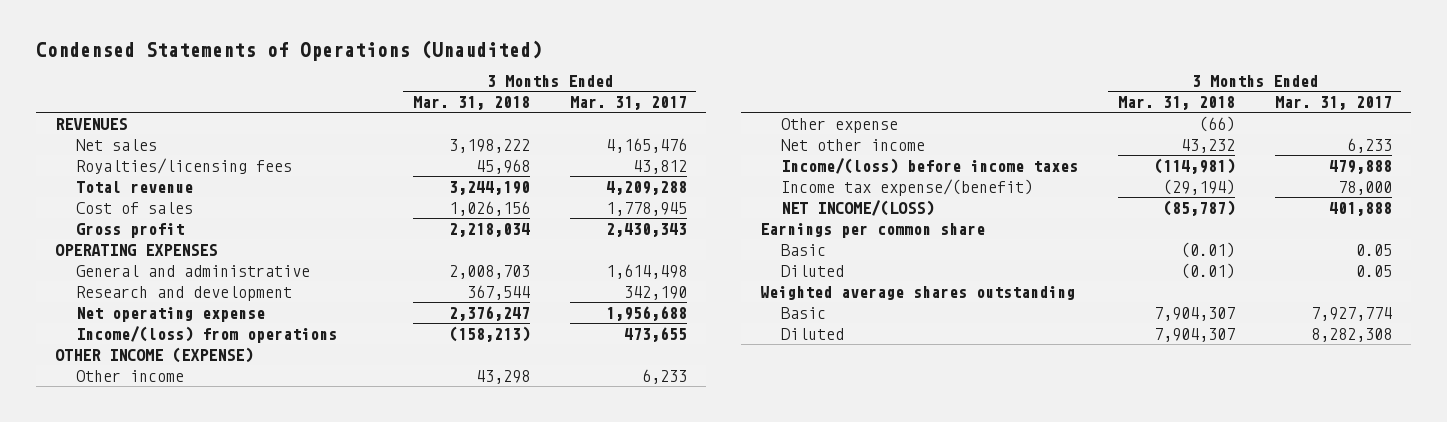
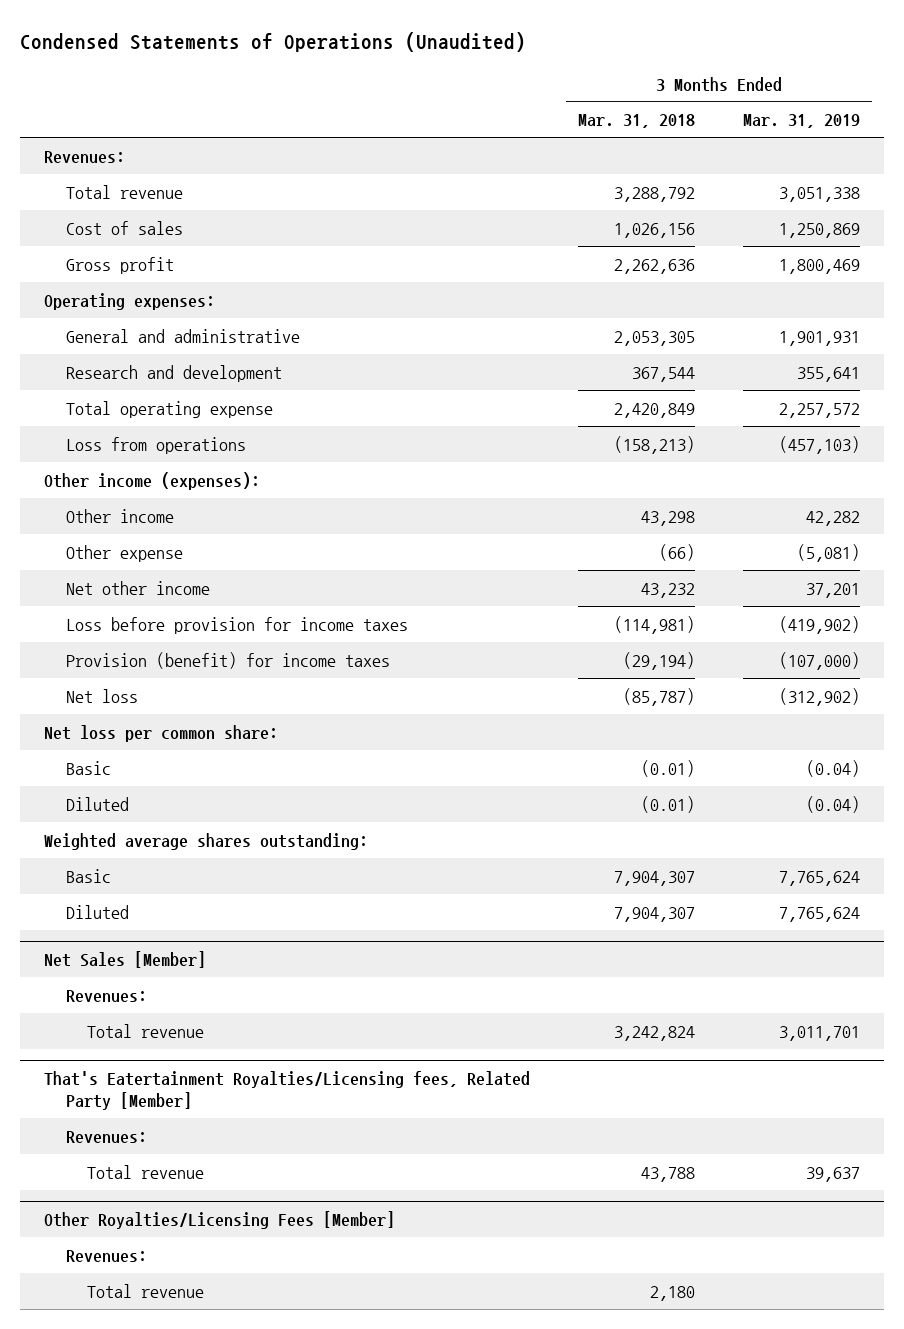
[569,96,687,111] Mar. 31, 2017 -> none
none -> [742,114,860,129] Mar. 31, 2019
[76,138,158,151] Net sales -> none
[76,157,293,174] Royalties/licensing fees -> none
[55,117,128,130] REVENUES -> [44,150,126,163] Revenues:
[448,180,530,195] 3,244,190 -> [613,186,695,202] 3,288,792
[448,222,530,237] 2,218,034 -> [613,258,695,274] 2,262,636
[55,243,218,256] OPERATING EXPENSES -> [44,292,216,310] Operating expenses:
[448,264,530,279] 2,008,703 -> [613,330,695,346] 2,053,305
[76,306,266,322] Net operating expense -> [65,400,273,418] Total operating expense
[448,305,530,321] 2,376,247 -> [613,402,695,418] 2,420,849
[76,325,338,343] Income/(loss) from operations -> [65,436,246,454] Loss from operations
[55,346,254,363] OTHER INCOME (EXPENSE) -> [44,471,261,490] Other income (expenses):
[781,157,1079,174] Income/(loss) before income taxes -> [65,616,408,634] Loss before provision for income taxes
[781,178,1034,196] Income tax expense/(benefit) -> [65,651,390,669] Provision (benefit) for income taxes
[781,199,935,216] NET INCOME/(LOSS) -> [65,688,138,703] Net loss
[760,222,986,238] Earnings per common share -> [44,724,279,742] Net loss per common share:
[760,285,1076,300] Weighted average shares outstanding -> [44,832,369,850] Weighted average shares outstanding:
none -> [44,950,207,968] Net Sales [Member]
none -> [65,989,147,1002] Revenues:
none -> [87,1023,205,1038] Total revenue
none -> [44,1070,531,1111] That's Eatertainment Royalties/Licensing fees, Related Party [Member]
none -> [65,1130,147,1143] Revenues:
none -> [87,1164,205,1179] Total revenue
none -> [44,1210,396,1229] Other Royalties/Licensing Fees [Member]
none -> [65,1249,147,1262] Revenues:
none -> [87,1283,205,1298] Total revenue

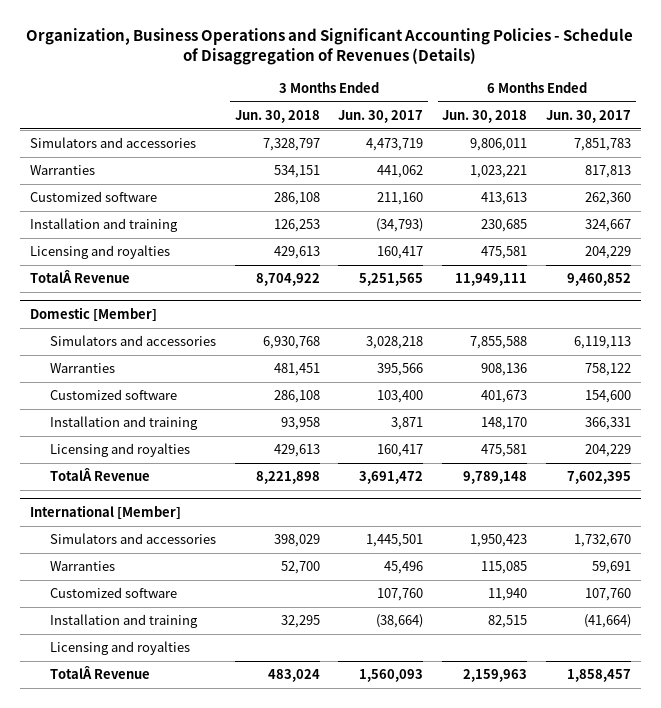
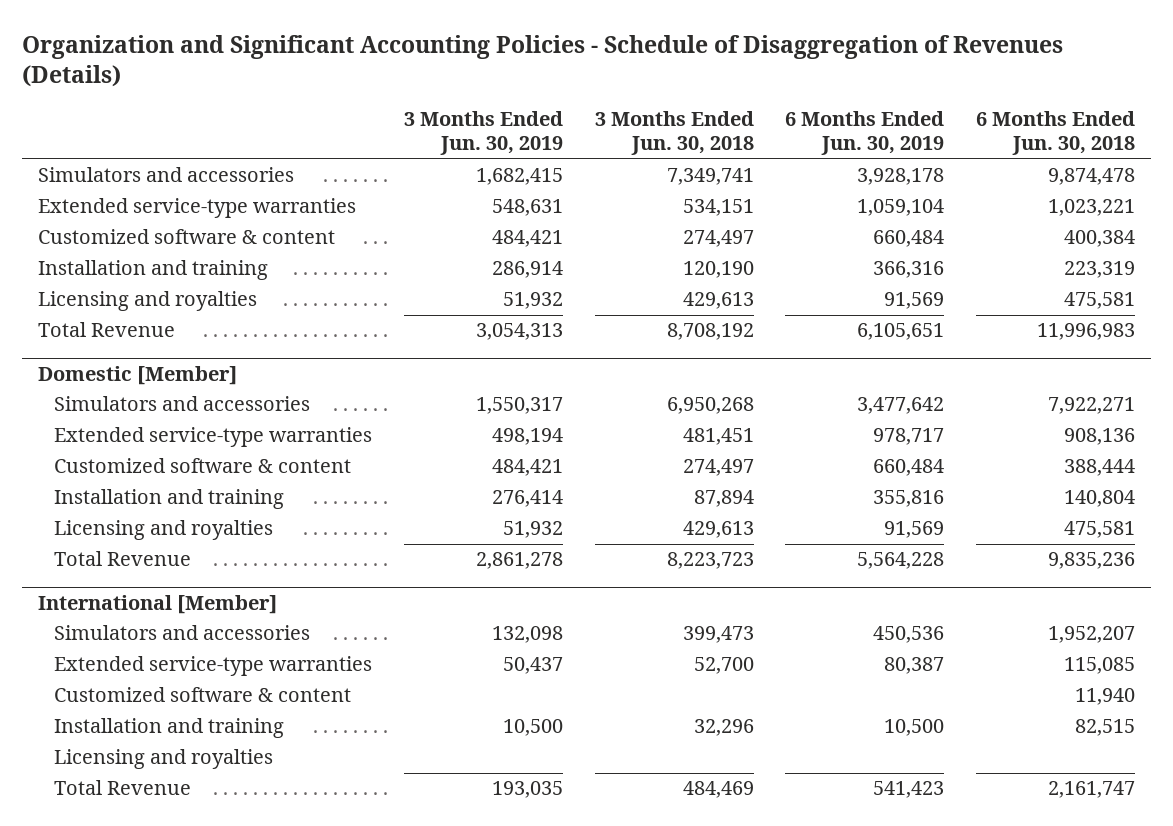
[26,27,634,66] Organization, Business Operations and Significant Accounting Policies - Schedule of Disaggregation of Revenues (Details) -> [21,34,1063,88] Organization and Significant Accounting Policies - Schedule of Disaggregation of Revenues (Details)
[338,109,424,123] Jun. 30, 2017 -> none
[546,109,632,123] Jun. 30, 2017 -> none
none -> [404,110,564,156] 3 Months Ended Jun. 30, 2019
none -> [785,110,945,156] 6 Months Ended Jun. 30, 2019
[262,138,320,152] 7,328,797 -> [666,168,754,186] 7,349,741
[470,138,528,152] 9,806,011 -> [1048,168,1136,186] 9,874,478
[29,165,95,176] Warranties -> [37,198,356,219] Extended service-type warranties
[29,191,157,203] Customized software -> [37,229,335,245] Customized software & content
[273,192,320,206] 286,108 -> [682,230,754,248] 274,497
[481,192,528,206] 413,613 -> [1064,230,1136,248] 400,384
[273,219,320,233] 126,253 -> [682,261,754,279] 120,190
[481,219,528,233] 230,685 -> [1064,261,1136,279] 223,319
[29,270,130,284] TotalÂ Revenue -> [37,322,175,338] Total Revenue
[255,273,320,287] 8,704,922 -> [666,323,754,341] 8,708,192
[455,273,528,287] 11,949,111 -> [1037,323,1136,341] 11,996,983
[262,336,320,350] 6,930,768 -> [666,397,754,415] 6,950,268
[470,336,528,350] 7,855,588 -> [1048,397,1136,415] 7,922,271
[49,363,115,374] Warranties -> [54,427,373,448] Extended service-type warranties
[49,389,177,401] Customized software -> [54,458,352,474] Customized software & content
[273,390,320,404] 286,108 -> [682,459,754,477] 274,497
[481,390,528,404] 401,673 -> [1064,459,1136,477] 388,444
[280,417,320,431] 93,958 -> [693,490,754,508] 87,894
[481,417,528,431] 148,170 -> [1064,490,1136,508] 140,804
[49,468,150,482] TotalÂ Revenue -> [54,551,192,567] Total Revenue
[255,471,320,485] 8,221,898 -> [666,552,754,570] 8,223,723
[463,471,528,485] 9,789,148 -> [1048,552,1136,570] 9,835,236
[273,534,320,548] 398,029 -> [682,626,754,644] 399,473
[470,534,528,548] 1,950,423 -> [1048,626,1136,644] 1,952,207
[49,561,115,572] Warranties -> [54,656,373,677] Extended service-type warranties
[49,587,177,599] Customized software -> [54,687,352,703] Customized software & content
[280,615,320,629] 32,295 -> [693,719,754,737] 32,296
[49,666,150,680] TotalÂ Revenue -> [54,780,192,796] Total Revenue
[267,669,320,683] 483,024 -> [682,781,754,799] 484,469
[463,669,528,683] 2,159,963 -> [1048,781,1136,799] 2,161,747

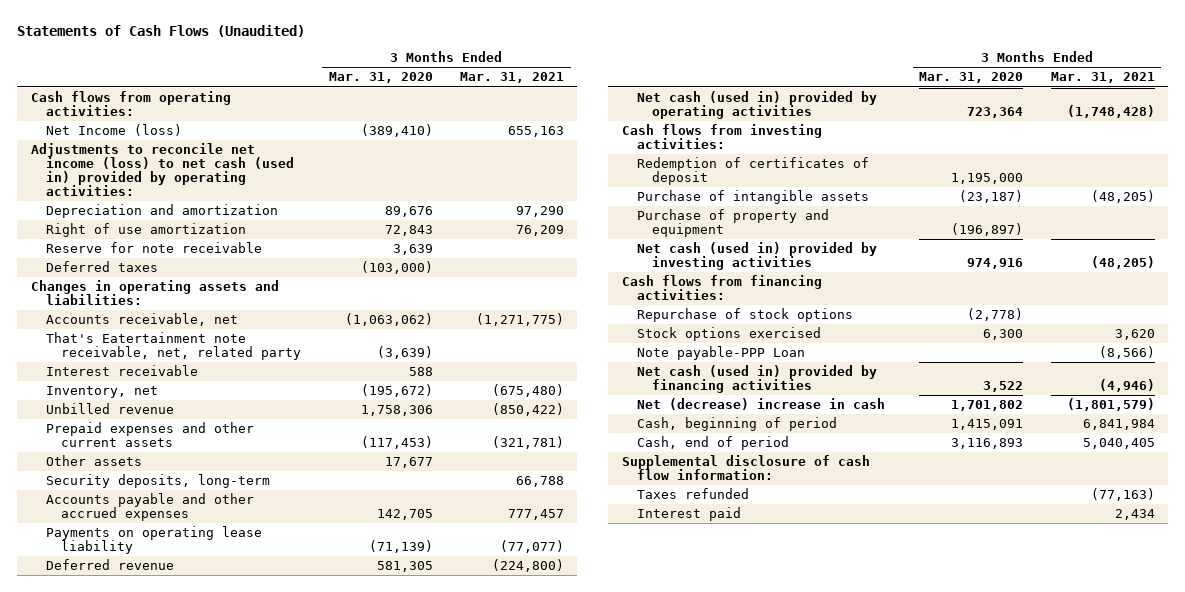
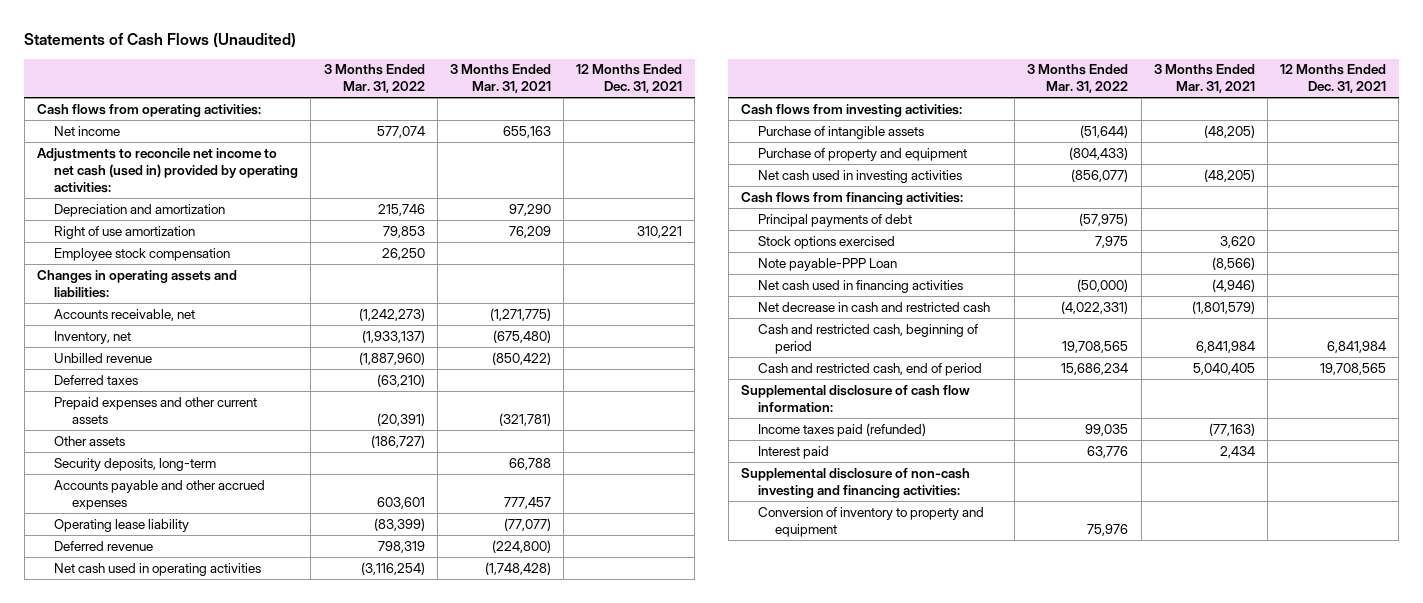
[328,72,433,84] Mar. 31, 2020 -> none
none -> [323,64,425,94] 3 Months Ended Mar. 31, 2022
none -> [576,64,683,94] 12 Months Ended Dec. 31, 2021
[46,123,183,136] Net Income (loss) -> [54,125,121,136] Net income
[30,142,295,197] Adjustments to reconcile net income (loss) to net cash (used in) provided by operating activities: -> [36,147,299,193] Adjustments to reconcile net income to net cash (used in) provided by operating activities:
[46,241,263,253] Reserve for note receivable -> none
none -> [54,247,231,261] Employee stock compensation
[46,331,302,361] That's Eatertainment note receivable, net, related party -> none
[46,364,199,376] Interest receivable -> none
[46,260,159,272] Deferred taxes -> [54,374,139,385] Deferred taxes
[46,525,263,555] Payments on operating lease liability -> [54,518,190,532] Operating lease liability
[636,90,877,120] Net cash (used in) provided by operating activities -> [54,562,262,576] Net cash used in operating activities
[636,156,869,186] Redemption of certificates of deposit -> none
[636,241,877,271] Net cash (used in) provided by investing activities -> [758,169,963,183] Net cash used in investing activities
[636,307,853,322] Repurchase of stock options -> none
none -> [758,213,913,227] Principal payments of debt
[636,364,877,394] Net cash (used in) provided by financing activities -> [758,279,964,293] Net cash used in financing activities
[636,397,885,410] Net (decrease) increase in cash -> [758,301,991,312] Net decrease in cash and restricted cash
[636,416,837,431] Cash, beginning of period -> [758,323,979,354] Cash and restricted cash, beginning of period
[636,435,789,450] Cash, end of period -> [758,362,983,376] Cash and restricted cash, end of period
[636,487,749,499] Taxes refunded -> [758,422,927,437] Income taxes paid (refunded)
none -> [740,467,970,498] Supplemental disclosure of non-cash investing and financing activities:
none -> [758,506,985,537] Conversion of inventory to property and equipment

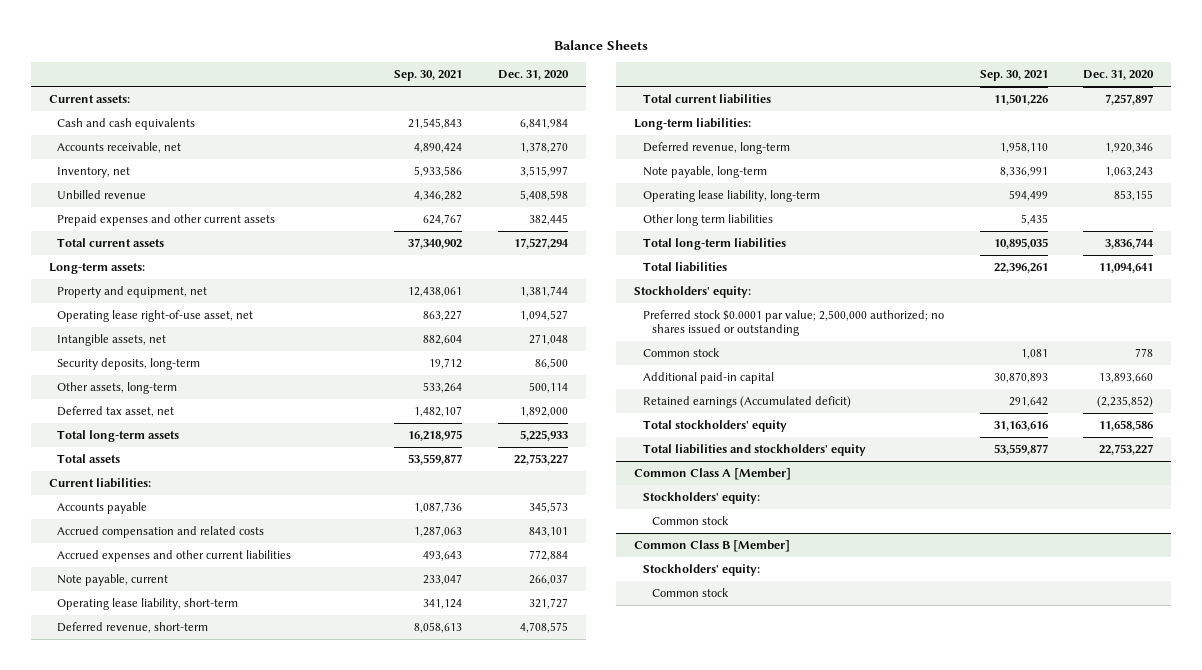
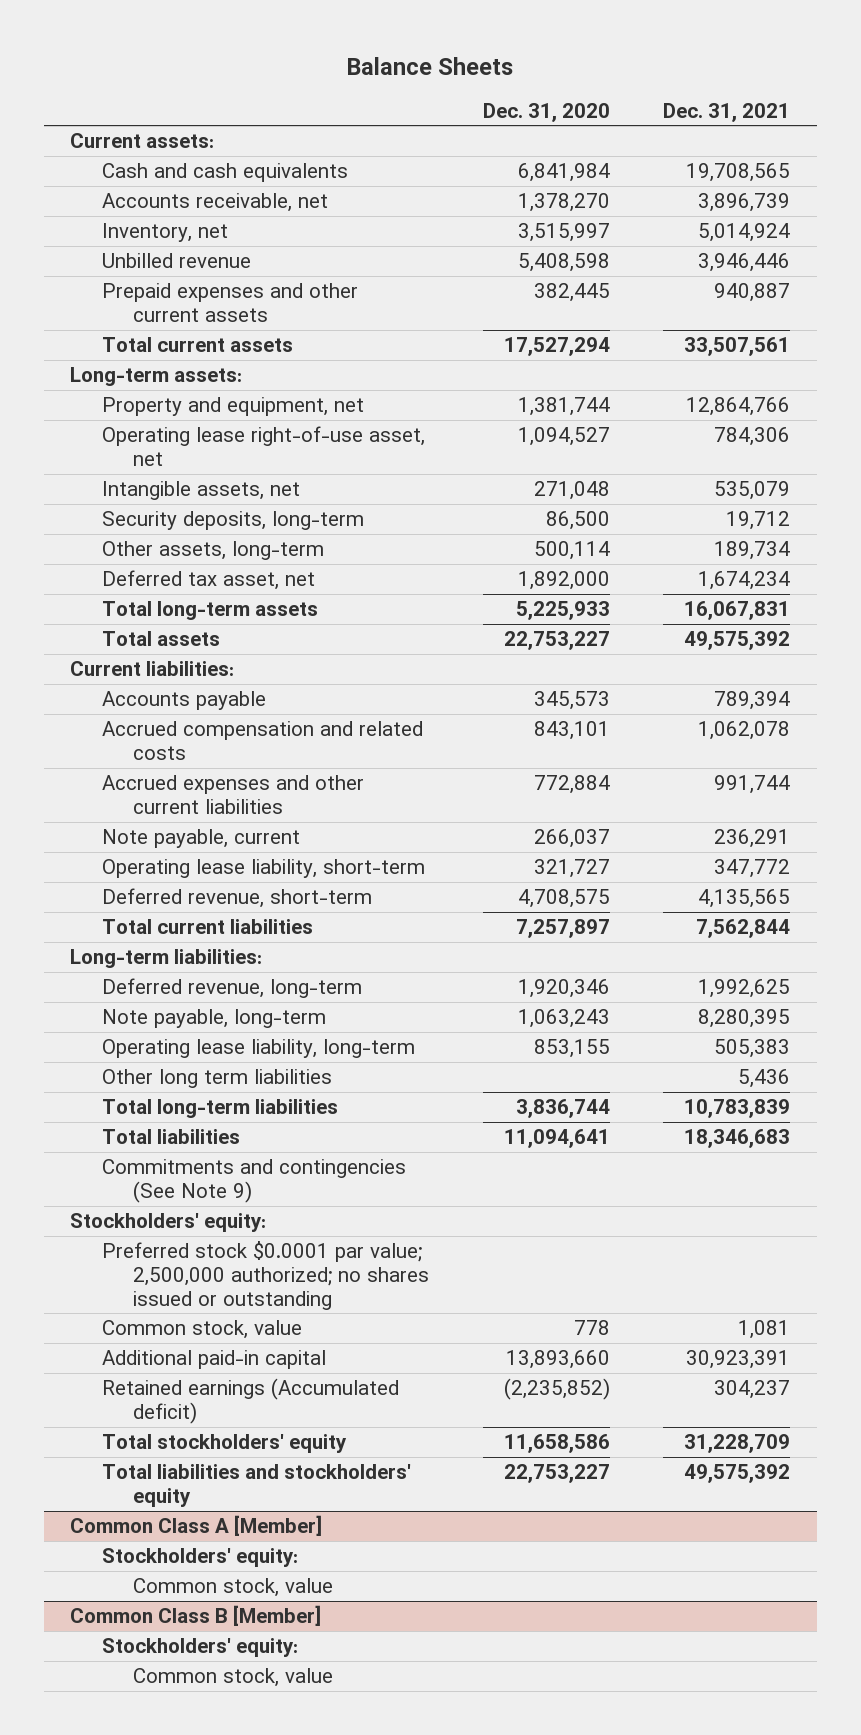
[394,70,463,82] Sep. 30, 2021 -> none
none -> [663,102,791,122] Dec. 31, 2021
none -> [101,1159,406,1203] Commitments and contingencies (See Note 9)
[643,348,721,358] Common stock -> [101,1320,302,1340] Common stock, value
[651,516,729,526] Common stock -> [133,1578,334,1598] Common stock, value
[651,588,729,598] Common stock -> [133,1668,334,1688] Common stock, value

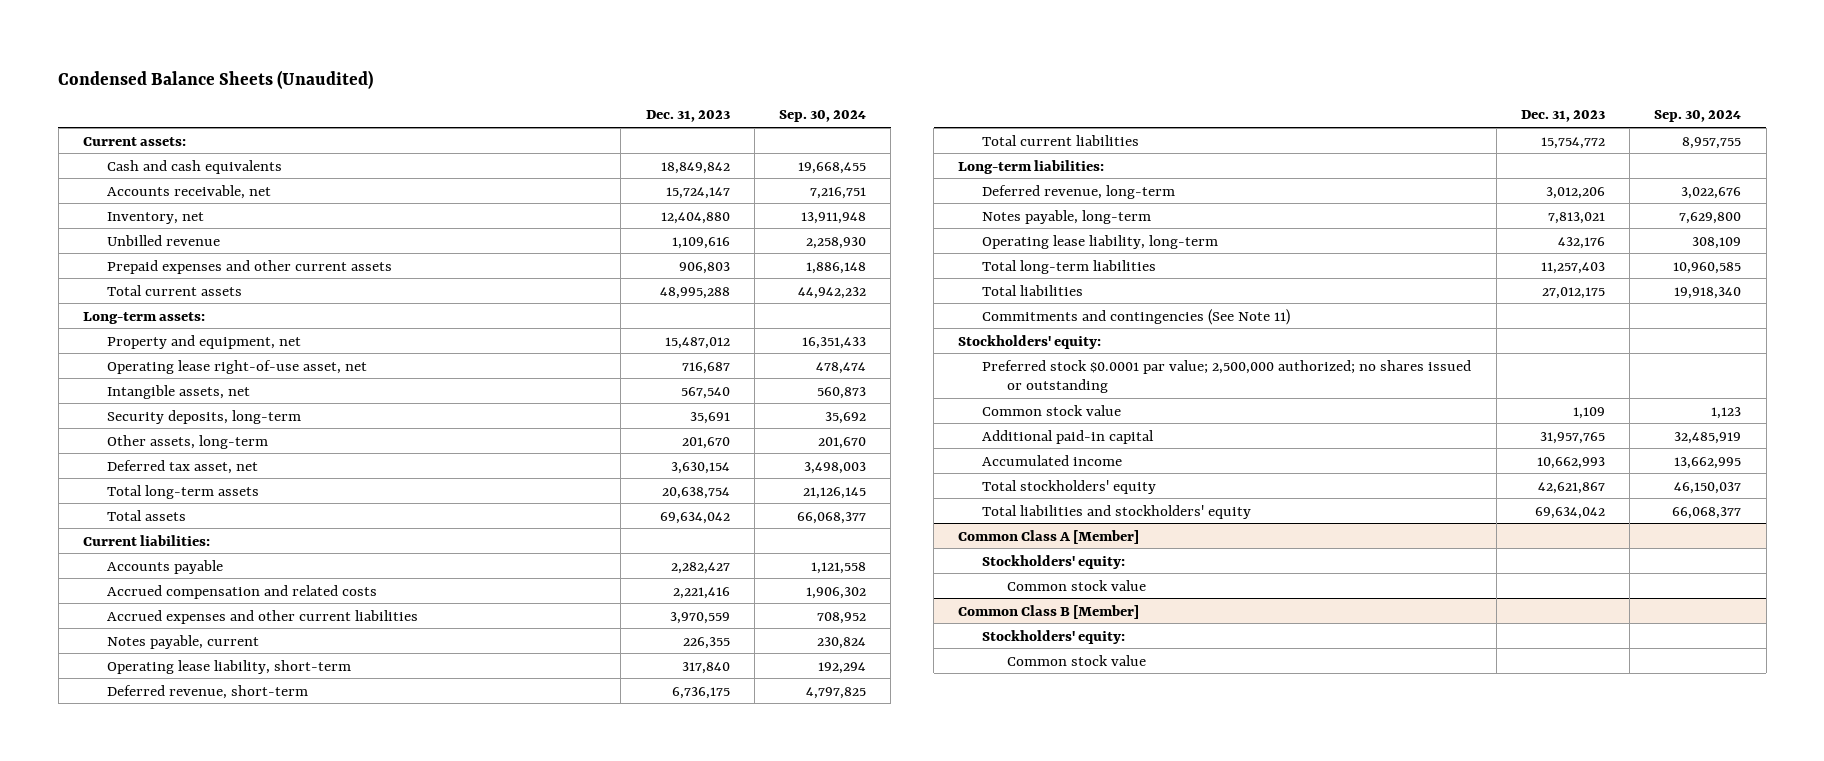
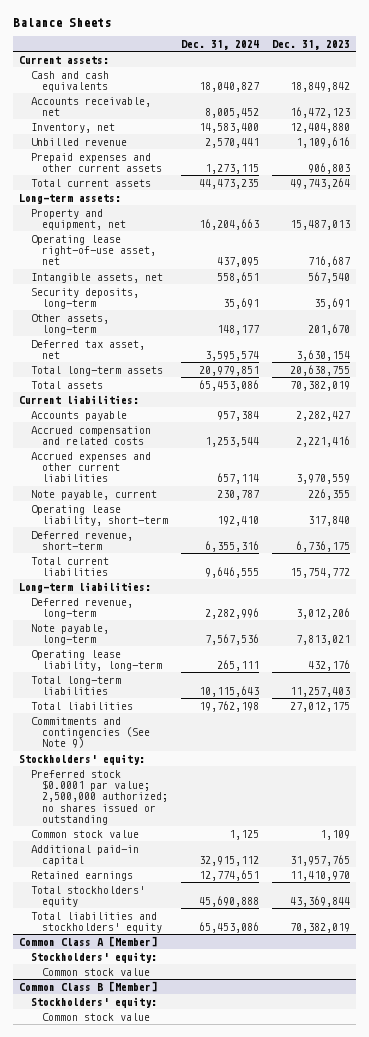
[58,69,374,89] Condensed Balance Sheets (Unaudited) -> [12,18,111,28] Balance Sheets
[779,110,867,123] Sep. 30, 2024 -> none
none -> [180,40,259,51] Dec. 31, 2024
[665,186,730,199] 15,724,147 -> [289,106,350,118] 16,472,123
[659,286,730,299] 48,995,288 -> [289,177,350,189] 49,743,264
[664,336,730,349] 15,487,012 -> [289,219,350,230] 15,487,013
[661,486,730,499] 20,638,754 -> [289,364,350,376] 20,638,755
[659,511,730,524] 69,634,042 -> [289,380,350,391] 70,382,019
[107,634,260,649] Notes payable, current -> [30,489,157,500] Note payable, current
[982,209,1152,224] Notes payable, long-term -> [30,623,109,645] Note payable, long-term
[982,308,1291,325] Commitments and contingencies (See Note 11) -> [30,716,151,749] Commitments and contingencies (See Note 9)
[982,454,1123,466] Accumulated income -> none
none -> [30,870,133,881] Retained earnings
[1537,481,1605,494] 42,621,867 -> [289,895,350,907] 43,369,844
[1534,506,1605,519] 69,634,042 -> [289,922,350,933] 70,382,019

